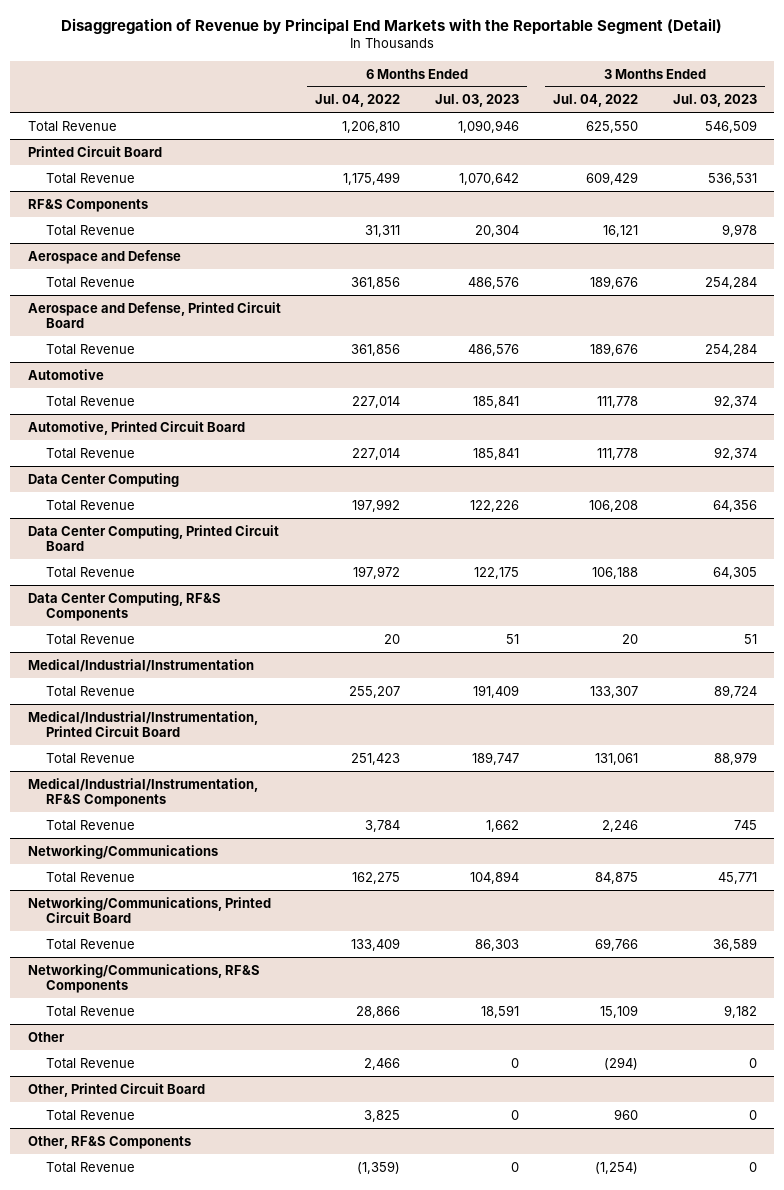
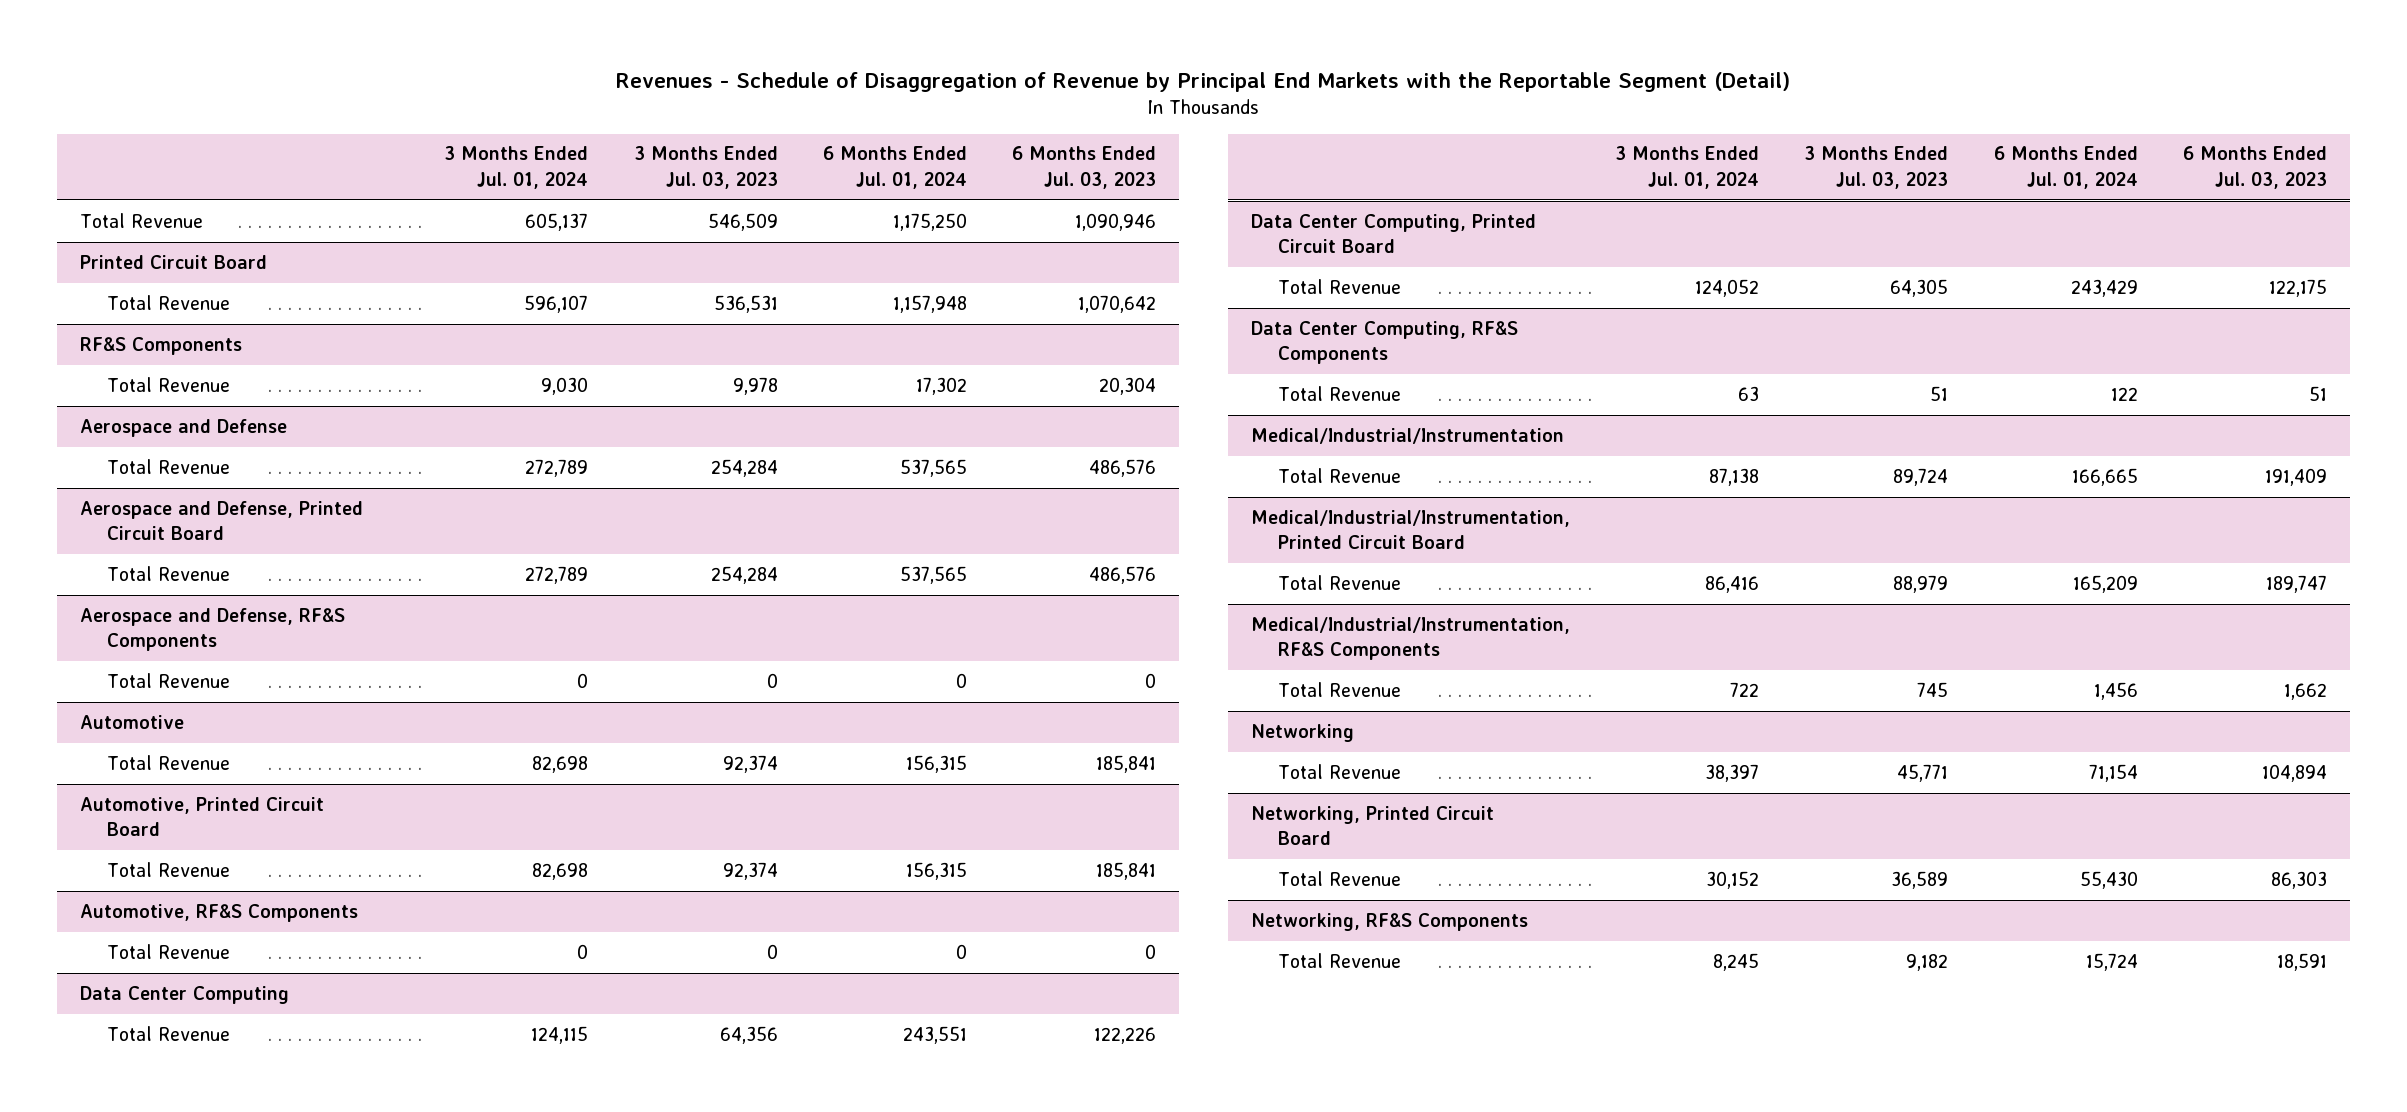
[61,17,723,34] Disaggregation of Revenue by Principal End Markets with the Reportable Segment (Detail) -> [616,71,1791,92] Revenues - Schedule of Disaggregation of Revenue by Principal End Markets with the Reportable Segment (Detail)
[315,94,401,108] Jul. 04, 2022 -> none
[553,94,639,108] Jul. 04, 2022 -> none
none -> [444,146,589,189] 3 Months Ended Jul. 01, 2024
none -> [822,146,967,189] 6 Months Ended Jul. 01, 2024
none -> [79,607,345,652] Aerospace and Defense, RF&S Components
none -> [107,672,231,688] Total Revenue
none -> [79,903,358,922] Automotive, RF&S Components
none -> [107,943,231,959] Total Revenue
[27,844,218,859] Networking/Communications -> [1250,723,1354,742] Networking
[27,896,271,924] Networking/Communications, Printed Circuit Board -> [1250,805,1494,846] Networking, Printed Circuit Board
[27,963,260,994] Networking/Communications, RF&S Components -> [1250,912,1528,931] Networking, RF&S Components
[27,1031,65,1042] Other -> none
[45,1057,135,1069] Total Revenue -> none
[27,1082,205,1097] Other, Printed Circuit Board -> none
[45,1109,135,1121] Total Revenue -> none
[27,1135,191,1149] Other, RF&S Components -> none
[45,1161,135,1173] Total Revenue -> none

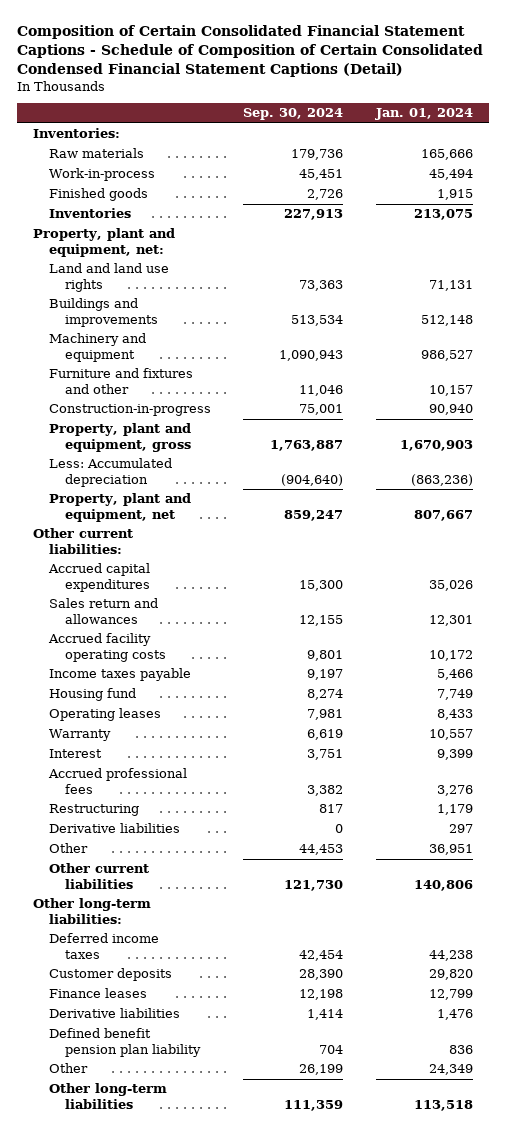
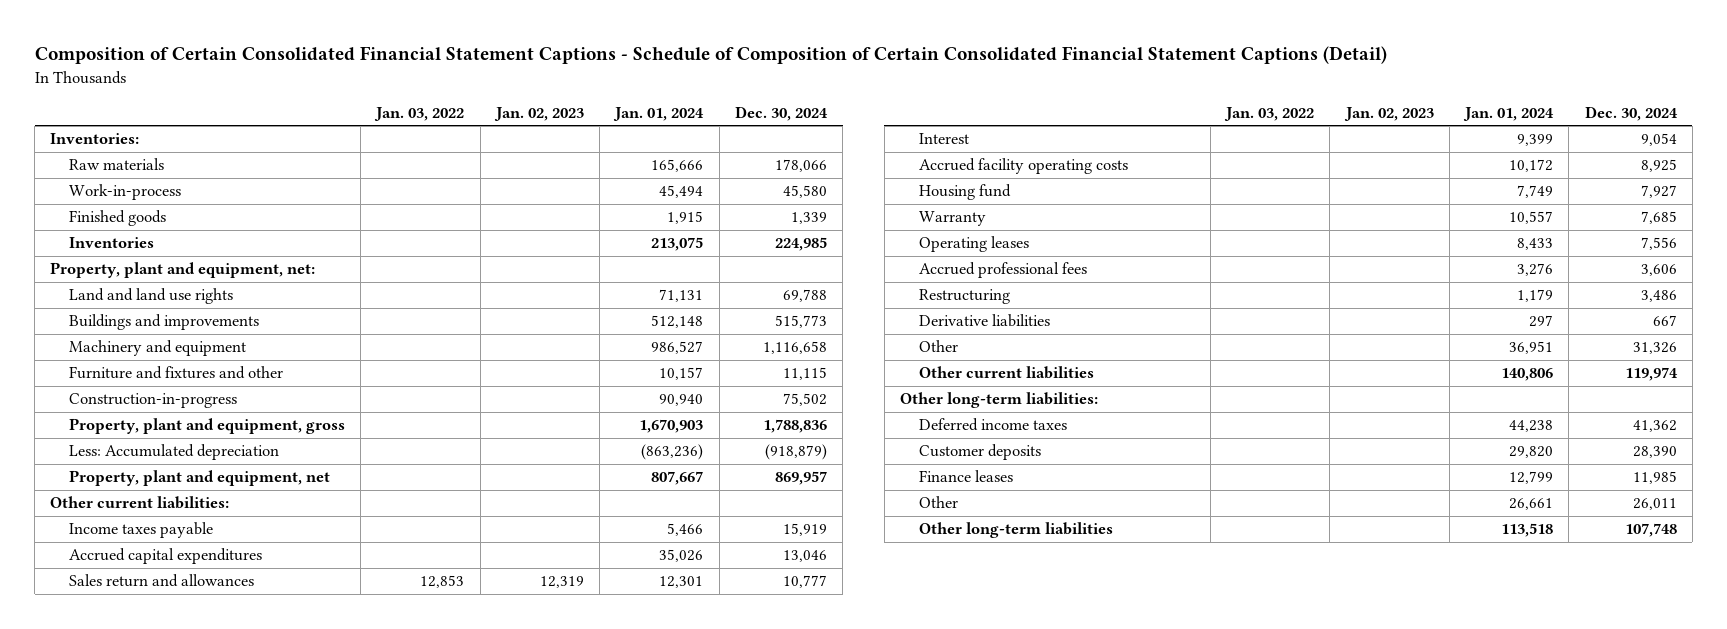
[16,24,483,78] Composition of Certain Consolidated Financial Statement Captions - Schedule of Composition of Certain Consolidated Condensed Financial Statement Captions (Detail) -> [34,46,1387,65] Composition of Certain Consolidated Financial Statement Captions - Schedule of Composition of Certain Consolidated Financial Statement Captions (Detail)
[243,108,344,121] Sep. 30, 2024 -> none
none -> [374,107,465,122] Jan. 03, 2022
none -> [493,107,584,122] Jan. 02, 2023
none -> [734,106,828,122] Dec. 30, 2024
[48,668,191,682] Income taxes payable -> [68,522,213,539] Income taxes payable
[48,749,102,759] Interest -> [918,133,969,145] Interest
[48,708,161,722] Operating leases -> [918,236,1029,253] Operating leases
[48,1008,180,1019] Derivative liabilities -> none
[48,1028,201,1058] Defined benefit pension plan liability -> none
[428,1064,473,1076] 24,349 -> [1509,498,1554,511] 26,661

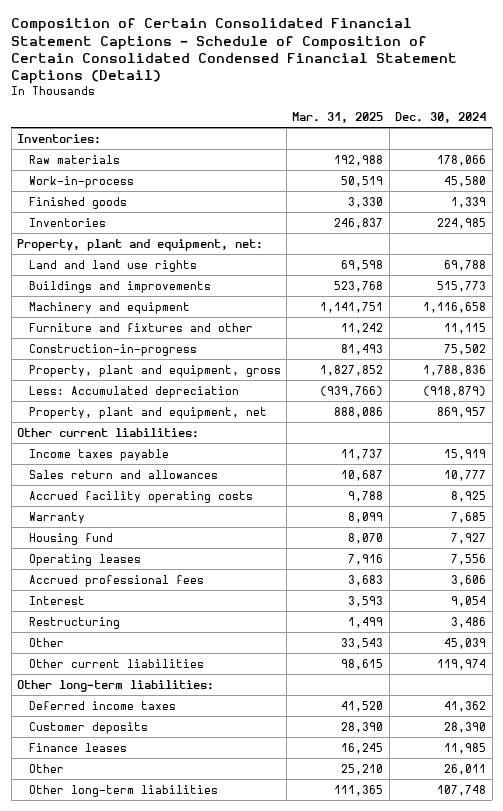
[34,46,1387,65] Composition of Certain Consolidated Financial Statement Captions - Schedule of Composition of Certain Consolidated Financial Statement Captions (Detail) -> [11,18,458,85] Composition of Certain Consolidated Financial Statement Captions - Schedule of Composition of Certain Consolidated Condensed Financial Statement Captions (Detail)
[374,107,465,122] Jan. 03, 2022 -> none
[493,107,584,122] Jan. 02, 2023 -> none
[613,107,705,122] Jan. 01, 2024 -> none
none -> [292,111,384,123] Mar. 31, 2025
[68,548,262,565] Accrued capital expenditures -> none
[918,184,1011,201] Housing fund -> [28,532,113,545] Housing fund
[918,133,969,145] Interest -> [28,595,85,605] Interest
[918,314,1050,328] Derivative liabilities -> none
[1632,342,1677,355] 31,326 -> [444,637,487,649] 45,039

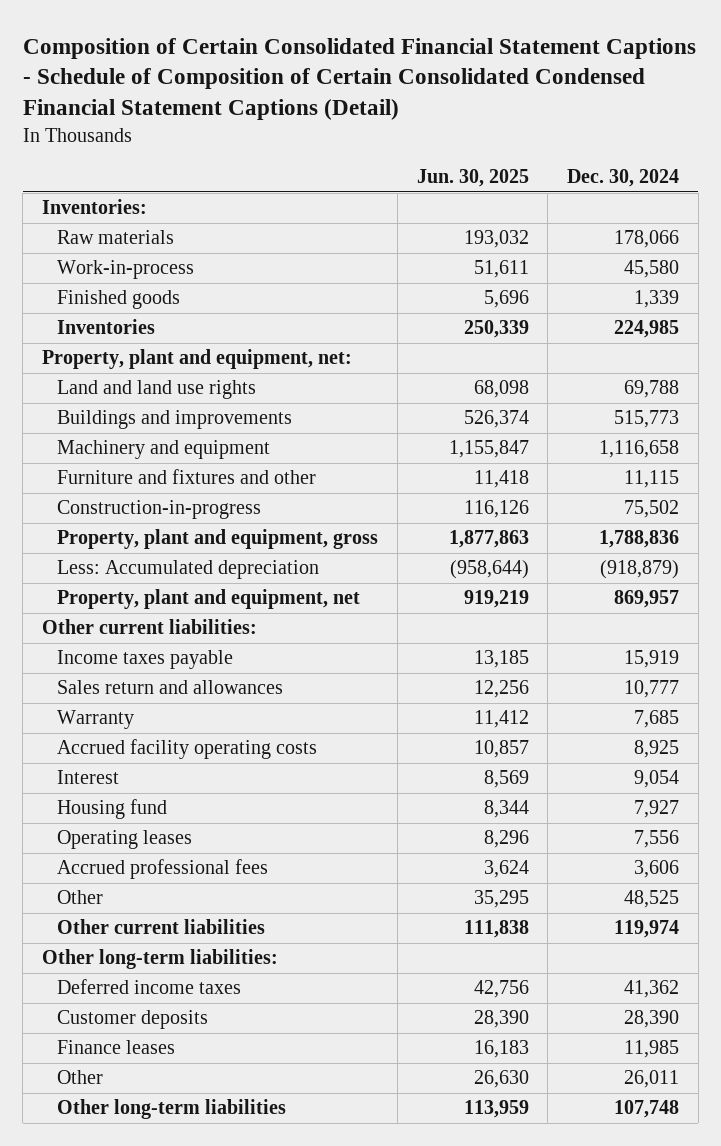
[292,111,384,123] Mar. 31, 2025 -> none
none -> [416,169,529,188] Jun. 30, 2025
[28,490,253,503] Accrued facility operating costs -> [57,739,318,760] Accrued facility operating costs
[28,595,85,605] Interest -> [57,770,120,785] Interest
[28,616,120,629] Restructuring -> none
[444,637,487,649] 45,039 -> [624,890,680,909] 48,525

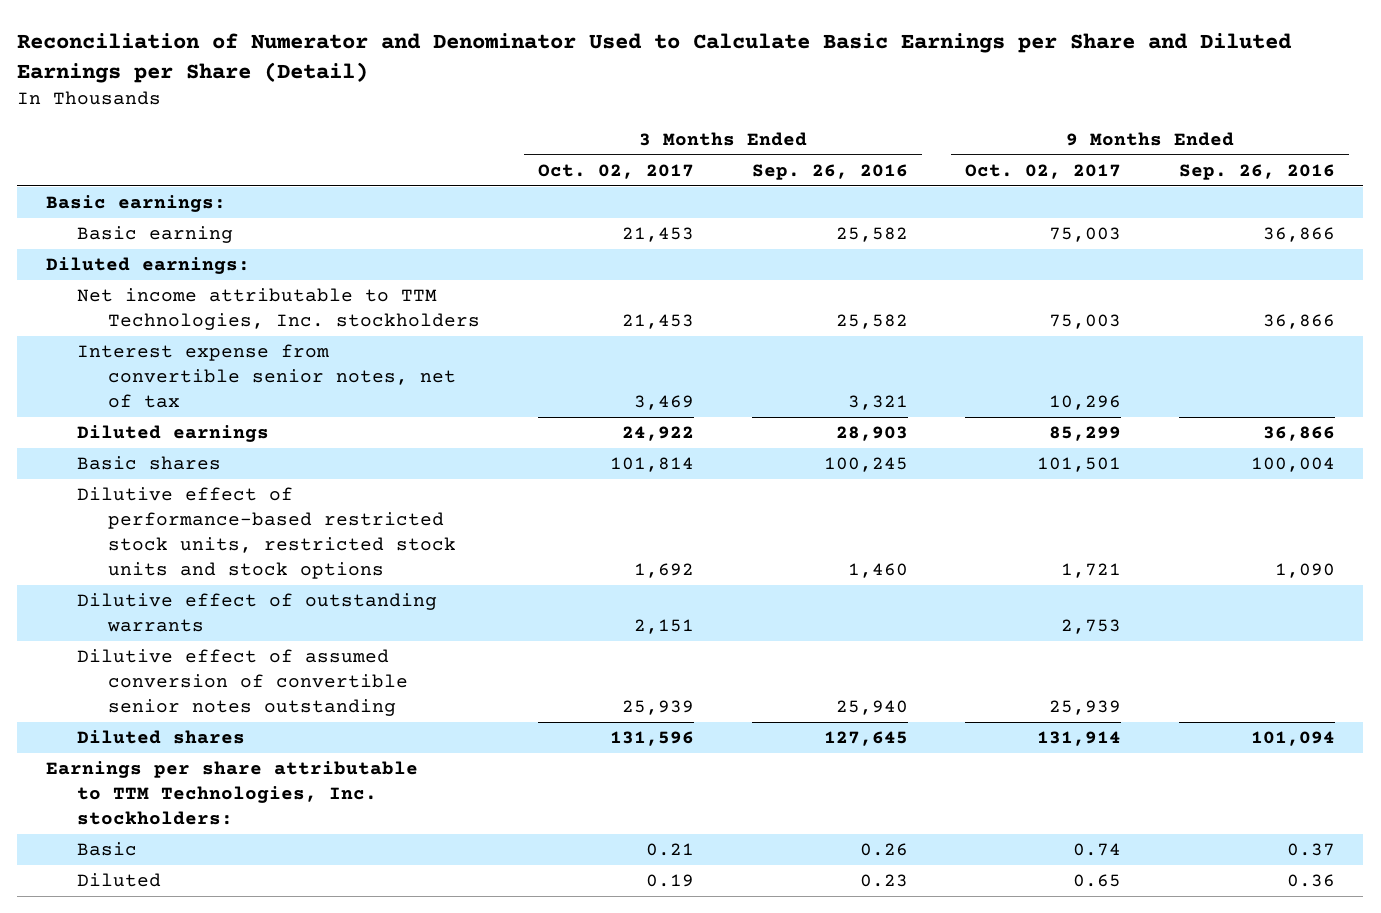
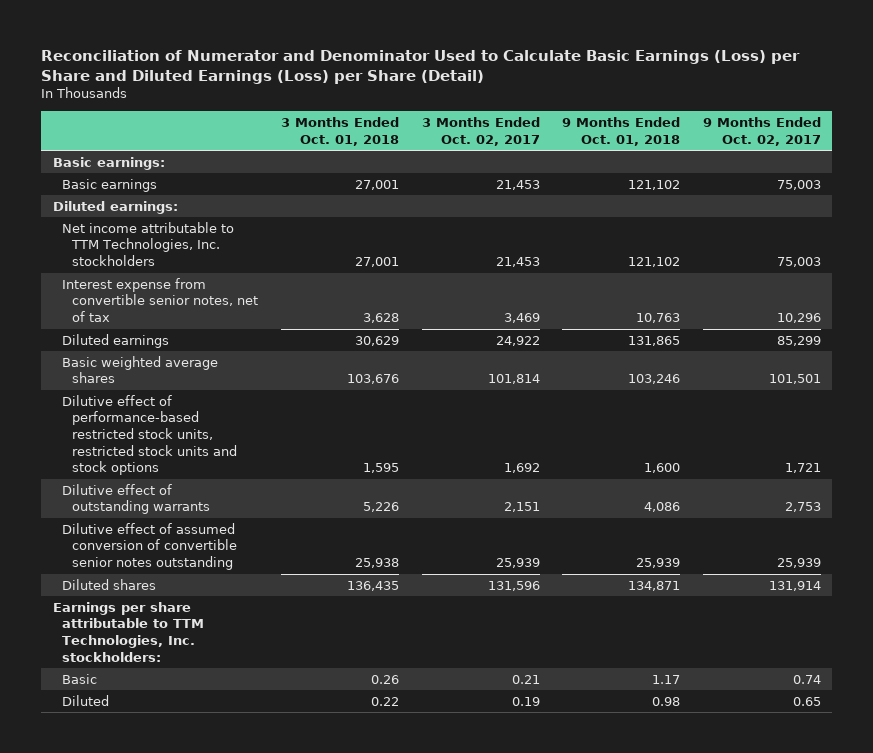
[17,32,1293,83] Reconciliation of Numerator and Denominator Used to Calculate Basic Earnings per Share and Diluted Earnings per Share (Detail) -> [41,50,801,85] Reconciliation of Numerator and Denominator Used to Calculate Basic Earnings (Loss) per Share and Diluted Earnings (Loss) per Share (Detail)
[751,164,908,181] Sep. 26, 2016 -> none
[1178,164,1335,181] Sep. 26, 2016 -> none
none -> [280,117,399,146] 3 Months Ended Oct. 01, 2018
none -> [562,117,681,146] 9 Months Ended Oct. 01, 2018
[77,226,234,244] Basic earning -> [62,178,158,192] Basic earnings
[77,456,222,471] Basic shares -> [62,355,219,384] Basic weighted average shares

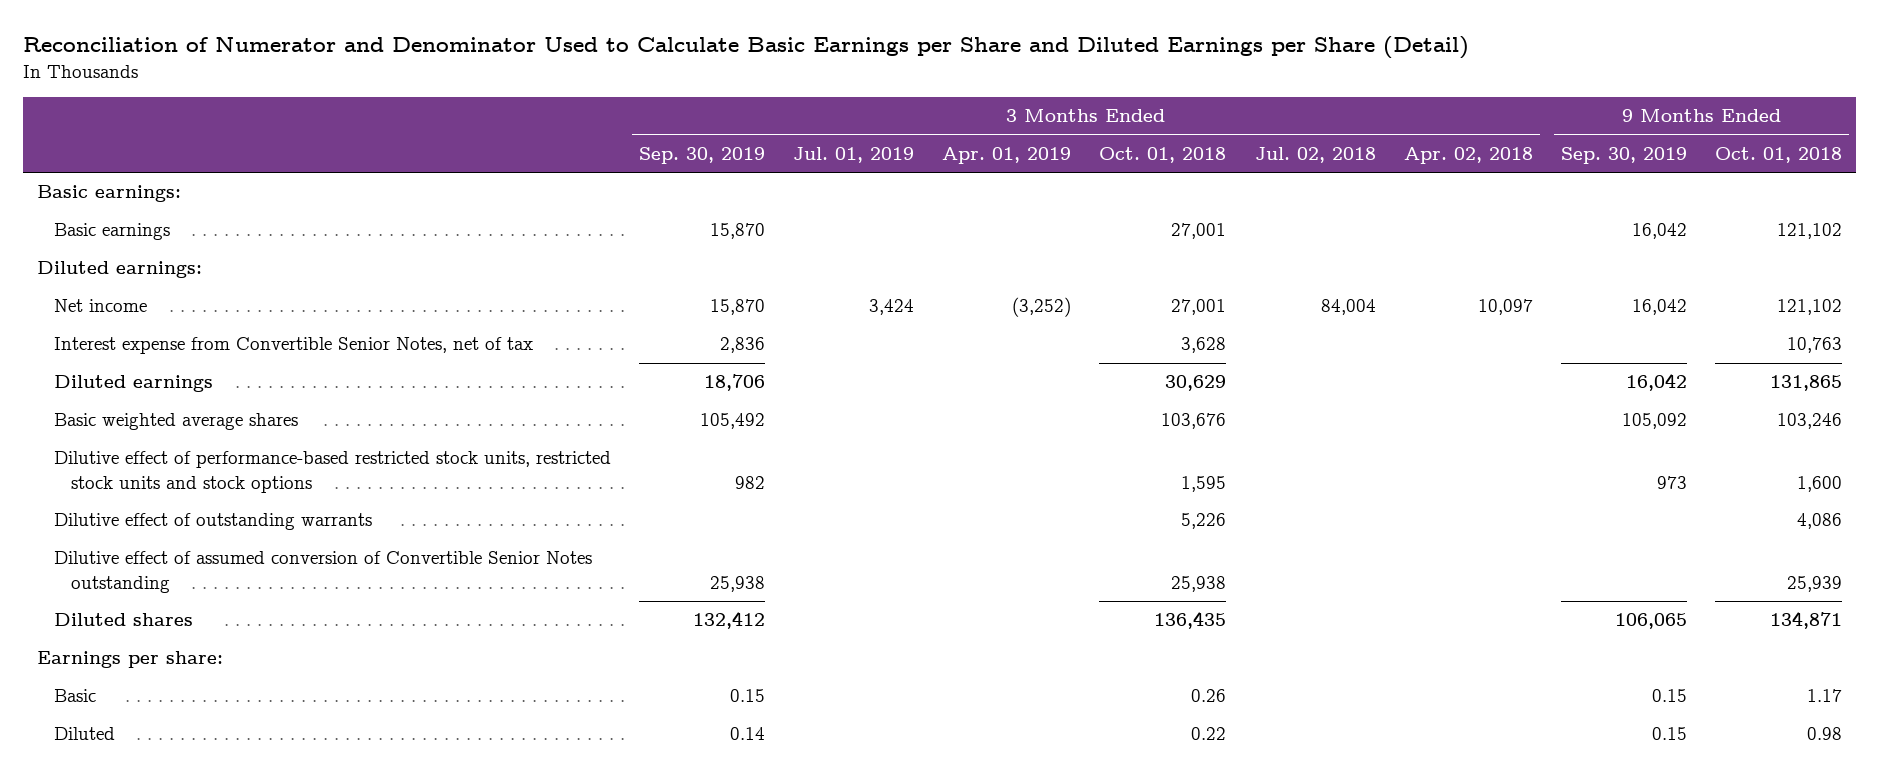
[41,50,801,85] Reconciliation of Numerator and Denominator Used to Calculate Basic Earnings (Loss) per Share and Diluted Earnings (Loss) per Share (Detail) -> [22,36,1469,60] Reconciliation of Numerator and Denominator Used to Calculate Basic Earnings per Share and Diluted Earnings per Share (Detail)
[421,117,540,146] 3 Months Ended Oct. 02, 2017 -> none
[702,117,821,146] 9 Months Ended Oct. 02, 2017 -> none
none -> [638,147,765,165] Sep. 30, 2019
none -> [793,147,915,164] Jul. 01, 2019
none -> [942,147,1072,165] Apr. 01, 2019
none -> [1254,147,1376,164] Jul. 02, 2018
none -> [1403,147,1533,165] Apr. 02, 2018
none -> [1560,147,1687,165] Sep. 30, 2019
[62,221,235,267] Net income attributable to TTM Technologies, Inc. stockholders -> [53,299,147,313] Net income
[62,277,259,323] Interest expense from convertible senior notes, net of tax -> [53,337,533,355] Interest expense from Convertible Senior Notes, net of tax
[62,522,238,571] Dilutive effect of assumed conversion of convertible senior notes outstanding -> [53,551,592,593] Dilutive effect of assumed conversion of Convertible Senior Notes outstanding
[52,601,205,662] Earnings per share attributable to TTM Technologies, Inc. stockholders: -> [36,651,223,669] Earnings per share:

